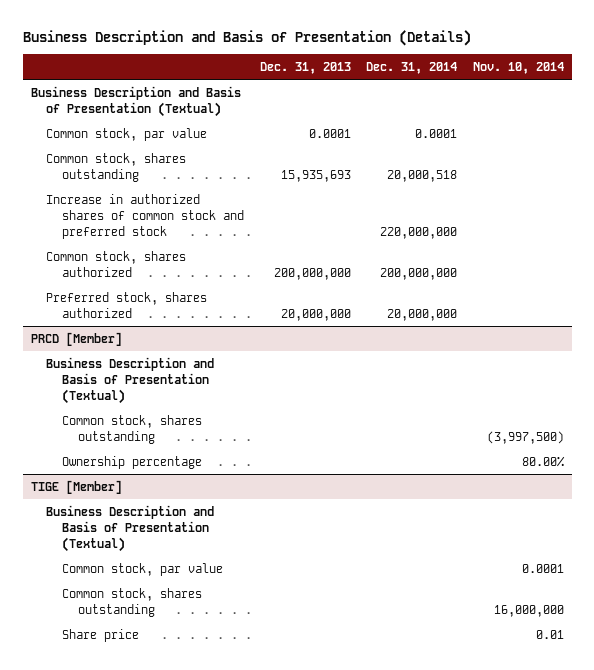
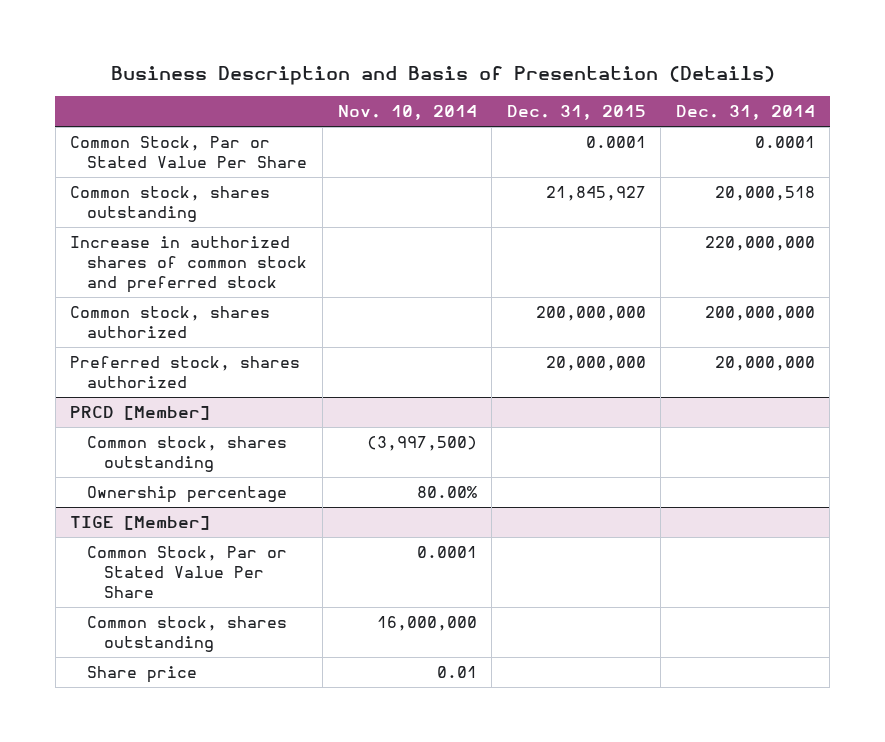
[259,61,351,74] Dec. 31, 2013 -> none
none -> [506,105,646,121] Dec. 31, 2015
[30,85,241,117] Business Description and Basis of Presentation (Textual) -> none
[46,127,208,141] Common stock, par value -> [70,136,308,169] Common Stock, Par or Stated Value Per Share
[46,356,215,404] Business Description and Basis of Presentation (Textual) -> none
[46,504,215,552] Business Description and Basis of Presentation (Textual) -> none
[62,562,224,576] Common stock, par value -> [87,546,288,599] Common Stock, Par or Stated Value Per Share

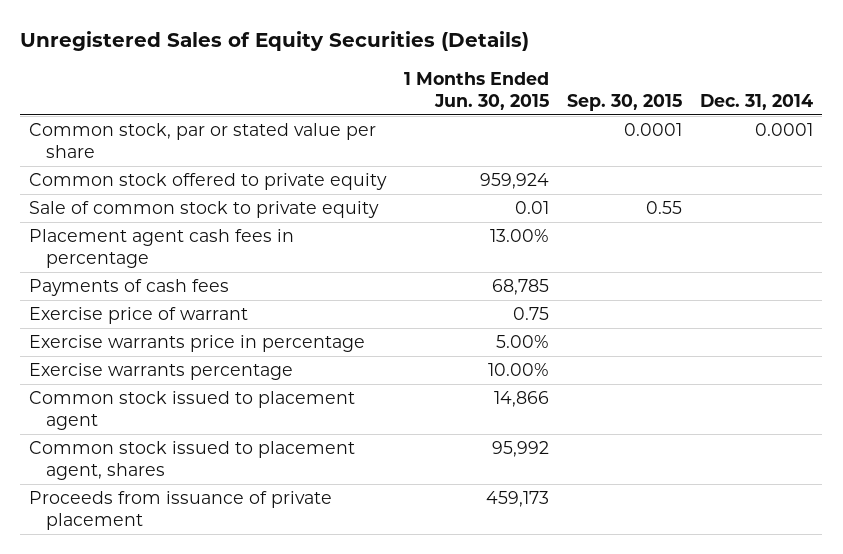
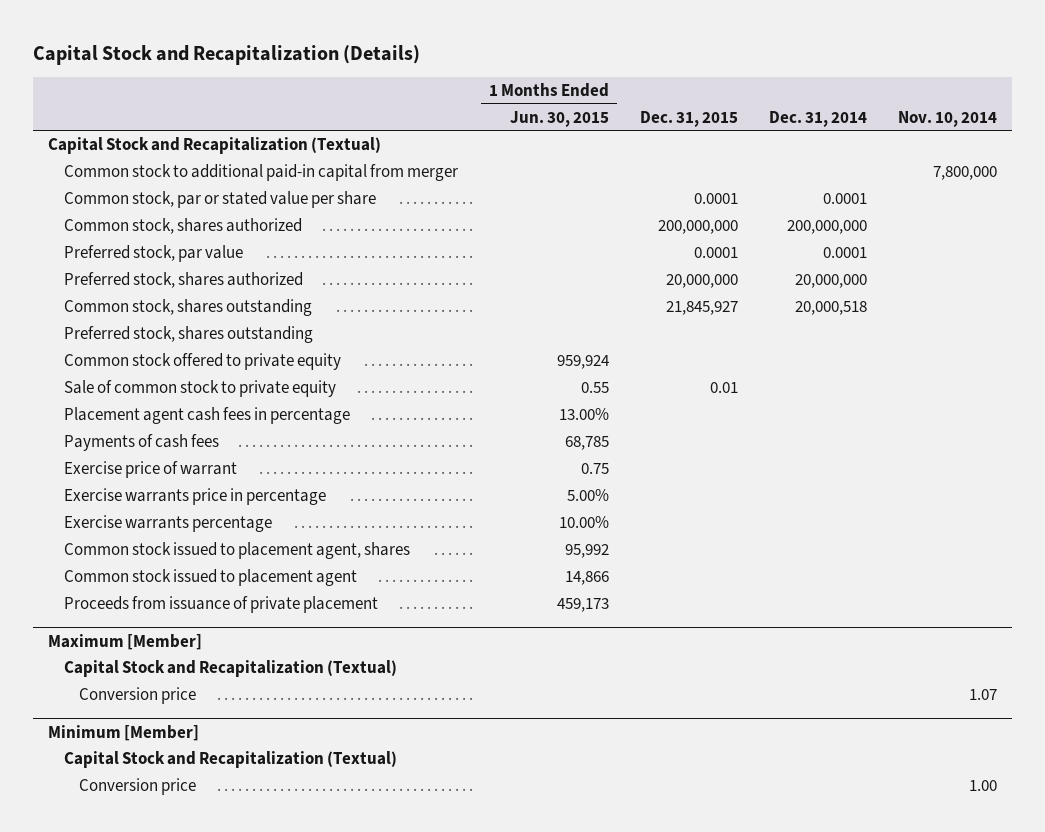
[20,31,530,52] Unregistered Sales of Equity Securities (Details) -> [33,44,421,65] Capital Stock and Recapitalization (Details)
[567,93,683,111] Sep. 30, 2015 -> none
none -> [639,110,738,127] Dec. 31, 2015
none -> [897,110,997,127] Nov. 10, 2014
none -> [48,137,382,155] Capital Stock and Recapitalization (Textual)
none -> [63,164,458,182] Common stock to additional paid-in capital from merger
none -> [63,218,302,235] Common stock, shares authorized
none -> [63,245,243,263] Preferred stock, par value
none -> [63,272,303,289] Preferred stock, shares authorized
none -> [63,299,312,317] Common stock, shares outstanding
none -> [63,326,313,344] Preferred stock, shares outstanding
[515,200,550,214] 0.01 -> [580,382,609,394] 0.55
[29,390,356,431] Common stock issued to placement agent -> [63,569,357,587] Common stock issued to placement agent
none -> [48,633,203,650] Maximum [Member]
none -> [63,660,397,678] Capital Stock and Recapitalization (Textual)
none -> [79,687,197,705] Conversion price
none -> [48,724,200,741] Minimum [Member]
none -> [63,751,397,769] Capital Stock and Recapitalization (Textual)
none -> [79,778,197,796] Conversion price

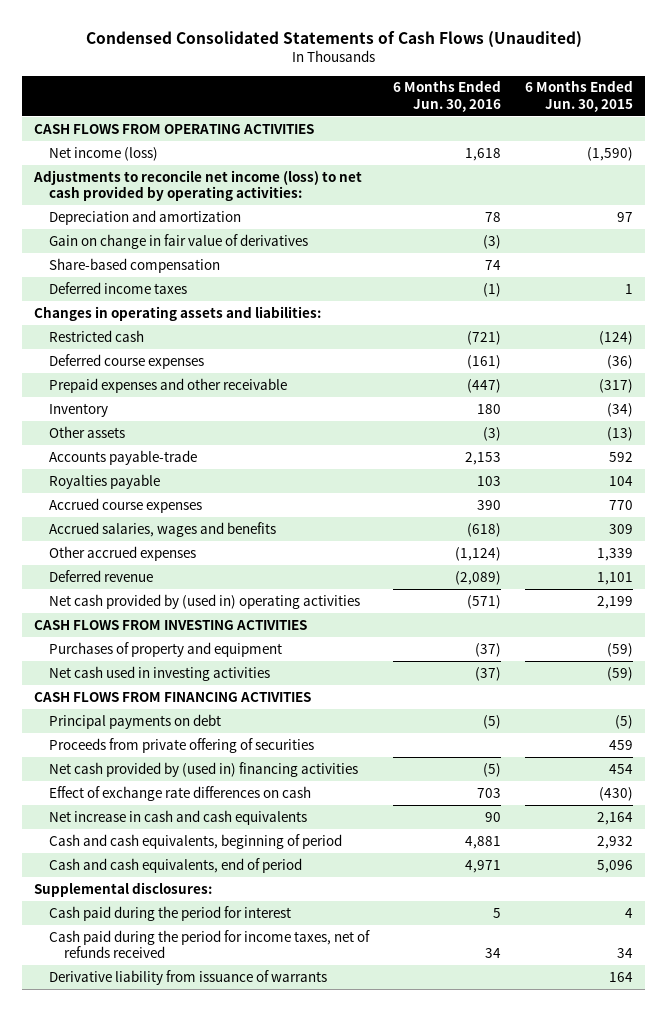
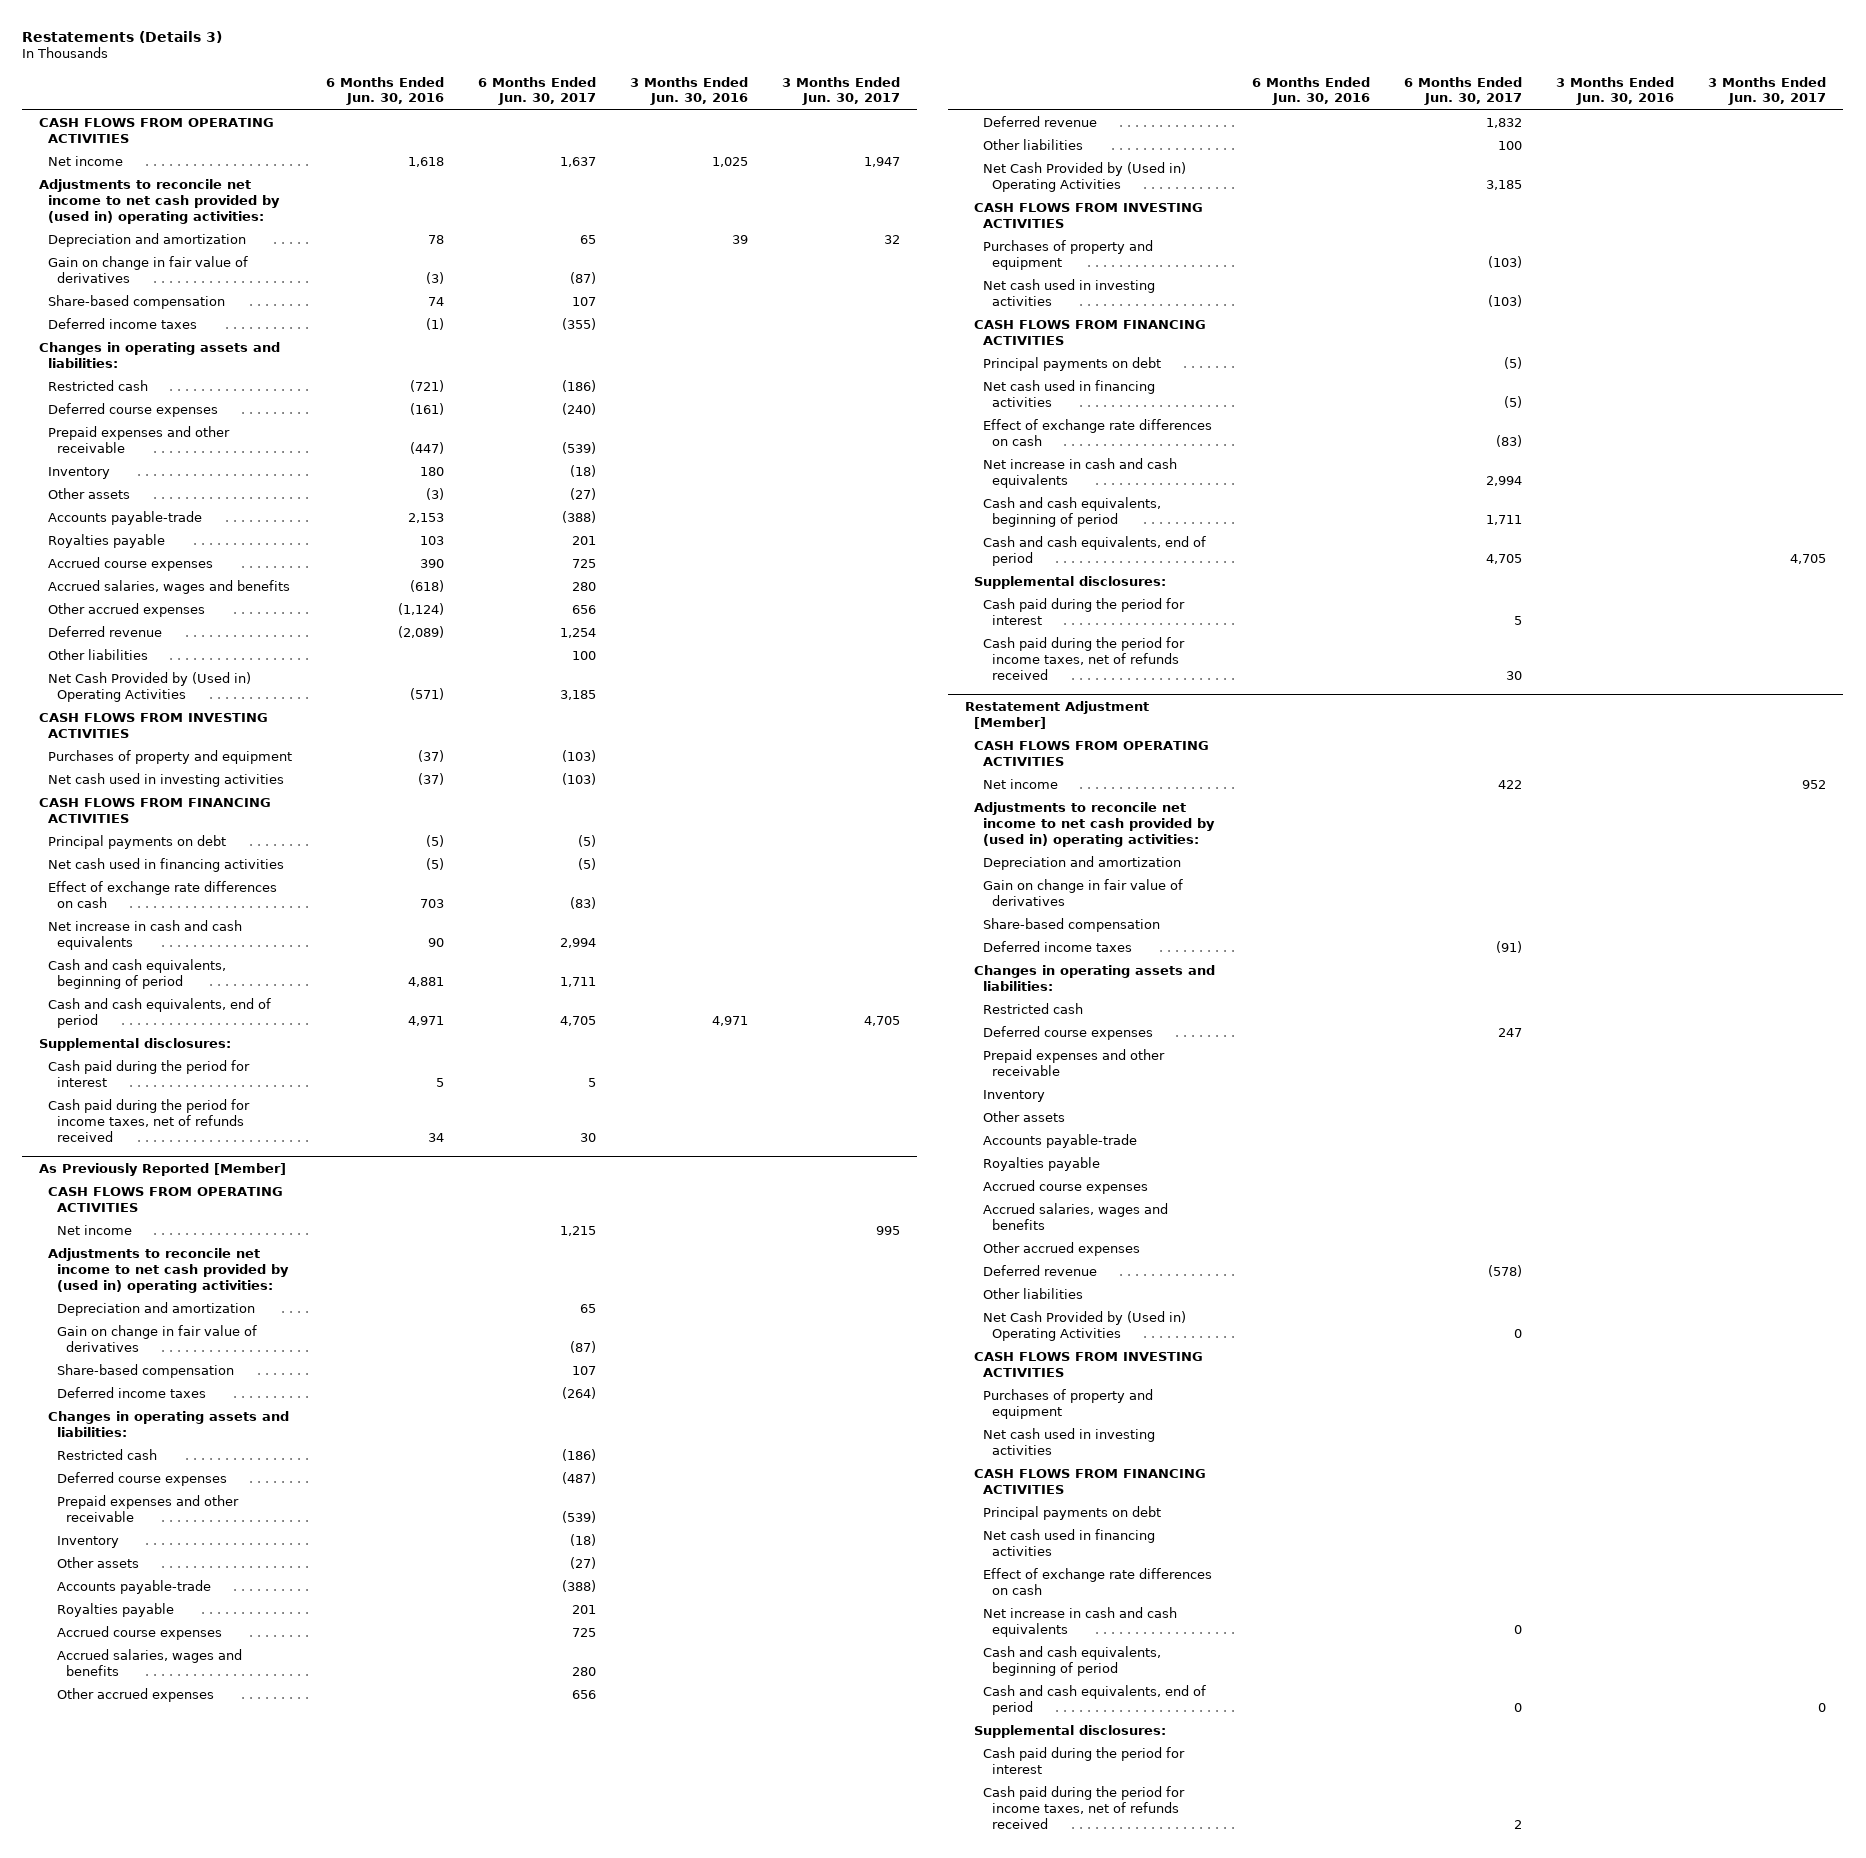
[85,30,582,48] Condensed Consolidated Statements of Cash Flows (Unaudited) -> [22,30,223,43] Restatements (Details 3)
[525,80,634,113] 6 Months Ended Jun. 30, 2015 -> none
none -> [478,76,597,106] 6 Months Ended Jun. 30, 2017
none -> [630,76,749,106] 3 Months Ended Jun. 30, 2016
none -> [782,76,901,106] 3 Months Ended Jun. 30, 2017
[49,146,159,161] Net income (loss) -> [48,156,124,167] Net income
[33,169,363,202] Adjustments to reconcile net income (loss) to net cash provided by operating activities: -> [39,179,281,224] Adjustments to reconcile net income to net cash provided by (used in) operating activities:
none -> [48,649,149,661] Other liabilities
[49,593,361,609] Net cash provided by (used in) operating activities -> [48,672,252,702] Net Cash Provided by (Used in) Operating Activities
[49,737,315,753] Proceeds from private offering of securities -> none
[49,761,359,777] Net cash provided by (used in) financing activities -> [48,858,285,873] Net cash used in financing activities
[49,969,328,985] Derivative liability from issuance of warrants -> none
none -> [39,1163,287,1177] As Previously Reported [Member]
none -> [48,1187,284,1212] CASH FLOWS FROM OPERATING ACTIVITIES
none -> [57,1225,133,1236] Net income
none -> [48,1248,290,1293] Adjustments to reconcile net income to net cash provided by (used in) operating activities:
none -> [57,1302,256,1317] Depreciation and amortization
none -> [57,1325,258,1352] Gain on change in fair value of derivatives
none -> [57,1364,235,1379] Share-based compensation
none -> [57,1387,207,1399] Deferred income taxes
none -> [48,1411,290,1437] Changes in operating assets and liabilities:
none -> [57,1449,158,1461] Restricted cash
none -> [57,1472,228,1487] Deferred course expenses
none -> [57,1495,240,1522] Prepaid expenses and other receivable
none -> [57,1536,120,1549] Inventory
none -> [57,1557,140,1569] Other assets
none -> [57,1580,212,1595] Accounts payable-trade
none -> [57,1603,175,1618] Royalties payable
none -> [57,1626,223,1641] Accrued course expenses
none -> [57,1649,243,1676] Accrued salaries, wages and benefits
none -> [57,1688,215,1703] Other accrued expenses
none -> [983,116,1098,128] Deferred revenue
none -> [983,139,1084,151] Other liabilities
none -> [983,162,1187,192] Net Cash Provided by (Used in) Operating Activities
none -> [974,203,1204,228] CASH FLOWS FROM INVESTING ACTIVITIES
none -> [983,240,1154,270] Purchases of property and equipment
none -> [983,279,1156,306] Net cash used in investing activities
none -> [974,320,1207,345] CASH FLOWS FROM FINANCING ACTIVITIES
none -> [983,357,1162,372] Principal payments on debt
none -> [983,380,1156,407] Net cash used in financing activities
none -> [983,419,1213,446] Effect of exchange rate differences on cash
none -> [983,458,1178,488] Net increase in cash and cash equivalents
none -> [983,497,1162,527] Cash and cash equivalents, beginning of period
none -> [983,536,1207,566] Cash and cash equivalents, end of period
none -> [974,576,1167,590] Supplemental disclosures:
none -> [983,598,1186,625] Cash paid during the period for interest
none -> [983,637,1186,680] Cash paid during the period for income taxes, net of refunds received
none -> [965,701,1150,729] Restatement Adjustment [Member]
none -> [974,741,1210,766] CASH FLOWS FROM OPERATING ACTIVITIES
none -> [983,779,1059,790] Net income
none -> [974,802,1216,847] Adjustments to reconcile net income to net cash provided by (used in) operating activities:
none -> [983,856,1182,871] Depreciation and amortization
none -> [983,879,1184,906] Gain on change in fair value of derivatives
none -> [983,918,1161,933] Share-based compensation
none -> [983,941,1133,953] Deferred income taxes
none -> [974,965,1216,991] Changes in operating assets and liabilities:
none -> [983,1003,1084,1015] Restricted cash
none -> [983,1026,1154,1041] Deferred course expenses
none -> [983,1049,1166,1076] Prepaid expenses and other receivable
none -> [983,1090,1046,1103] Inventory
none -> [983,1111,1066,1123] Other assets
none -> [983,1134,1138,1149] Accounts payable-trade
none -> [983,1157,1101,1172] Royalties payable
none -> [983,1180,1149,1195] Accrued course expenses
none -> [983,1203,1169,1230] Accrued salaries, wages and benefits
none -> [983,1242,1141,1257] Other accrued expenses
none -> [983,1265,1098,1277] Deferred revenue
none -> [983,1288,1084,1300] Other liabilities
none -> [983,1311,1187,1341] Net Cash Provided by (Used in) Operating Activities
none -> [974,1352,1204,1377] CASH FLOWS FROM INVESTING ACTIVITIES
none -> [983,1389,1154,1419] Purchases of property and equipment
none -> [983,1428,1156,1455] Net cash used in investing activities
none -> [974,1469,1207,1494] CASH FLOWS FROM FINANCING ACTIVITIES
none -> [983,1506,1162,1521] Principal payments on debt
none -> [983,1529,1156,1556] Net cash used in financing activities
none -> [983,1568,1213,1595] Effect of exchange rate differences on cash
none -> [983,1607,1178,1637] Net increase in cash and cash equivalents
none -> [983,1646,1162,1676] Cash and cash equivalents, beginning of period
none -> [983,1685,1207,1715] Cash and cash equivalents, end of period
none -> [974,1725,1167,1739] Supplemental disclosures:
none -> [983,1747,1186,1774] Cash paid during the period for interest
none -> [983,1786,1186,1829] Cash paid during the period for income taxes, net of refunds received

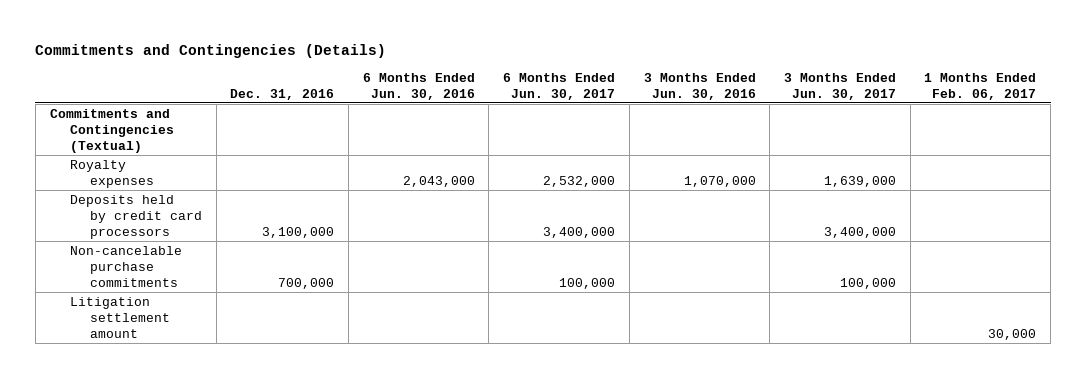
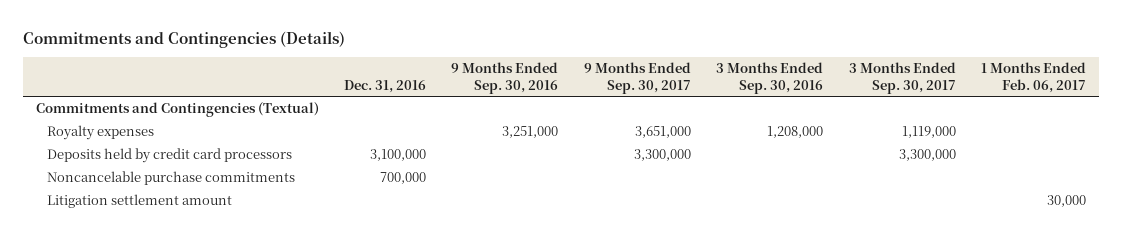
[362,72,475,100] 6 Months Ended Jun. 30, 2016 -> none
[503,72,616,100] 6 Months Ended Jun. 30, 2017 -> none
[643,72,756,100] 3 Months Ended Jun. 30, 2016 -> none
[783,72,896,100] 3 Months Ended Jun. 30, 2017 -> none
none -> [451,62,559,94] 9 Months Ended Sep. 30, 2016
none -> [583,62,691,94] 9 Months Ended Sep. 30, 2017
none -> [716,62,824,94] 3 Months Ended Sep. 30, 2016
none -> [848,62,956,94] 3 Months Ended Sep. 30, 2017
[69,245,182,287] Non-cancelable purchase commitments -> none
none -> [46,171,295,186] Noncancelable purchase commitments

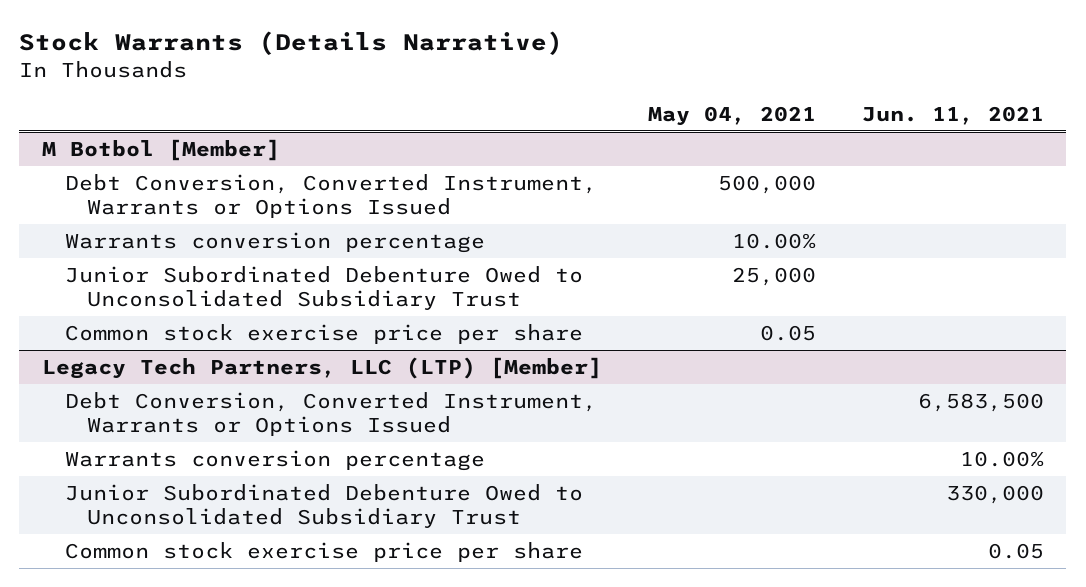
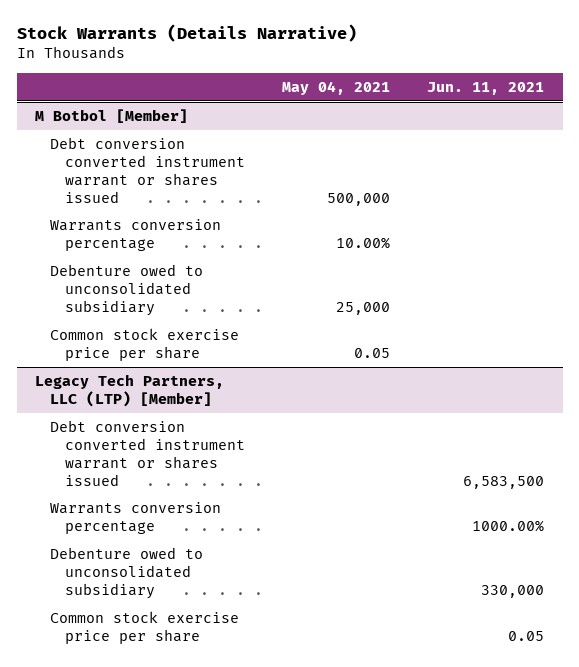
[64,174,597,218] Debt Conversion, Converted Instrument, Warrants or Options Issued -> [49,136,245,203] Debt conversion converted instrument warrant or shares issued
[64,266,583,310] Junior Subordinated Debenture Owed to Unconsolidated Subsidiary Trust -> [49,263,203,316] Debenture owed to unconsolidated subsidiary
[64,392,597,436] Debt Conversion, Converted Instrument, Warrants or Options Issued -> [49,419,245,486] Debt conversion converted instrument warrant or shares issued
[959,451,1044,468] 10.00% -> [472,519,545,532] 1000.00%
[64,484,583,528] Junior Subordinated Debenture Owed to Unconsolidated Subsidiary Trust -> [49,546,203,599] Debenture owed to unconsolidated subsidiary

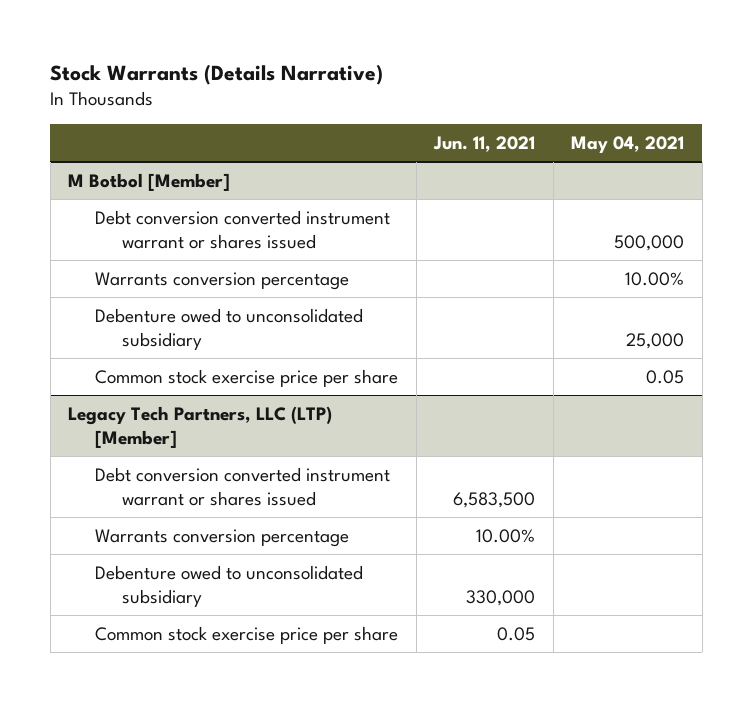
[472,519,545,532] 1000.00% -> [476,528,536,543] 10.00%

